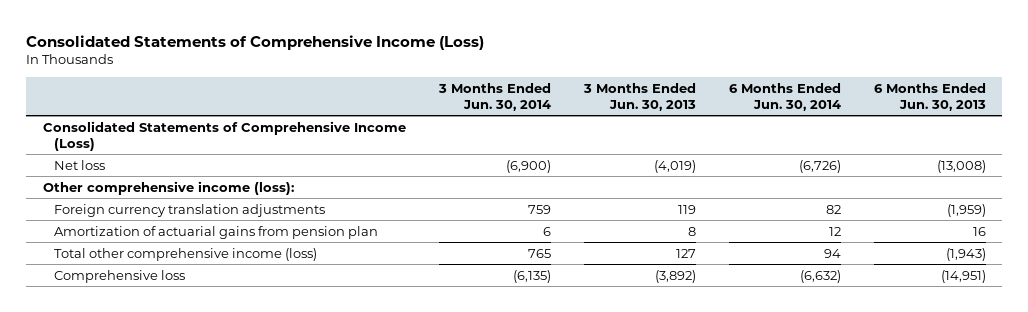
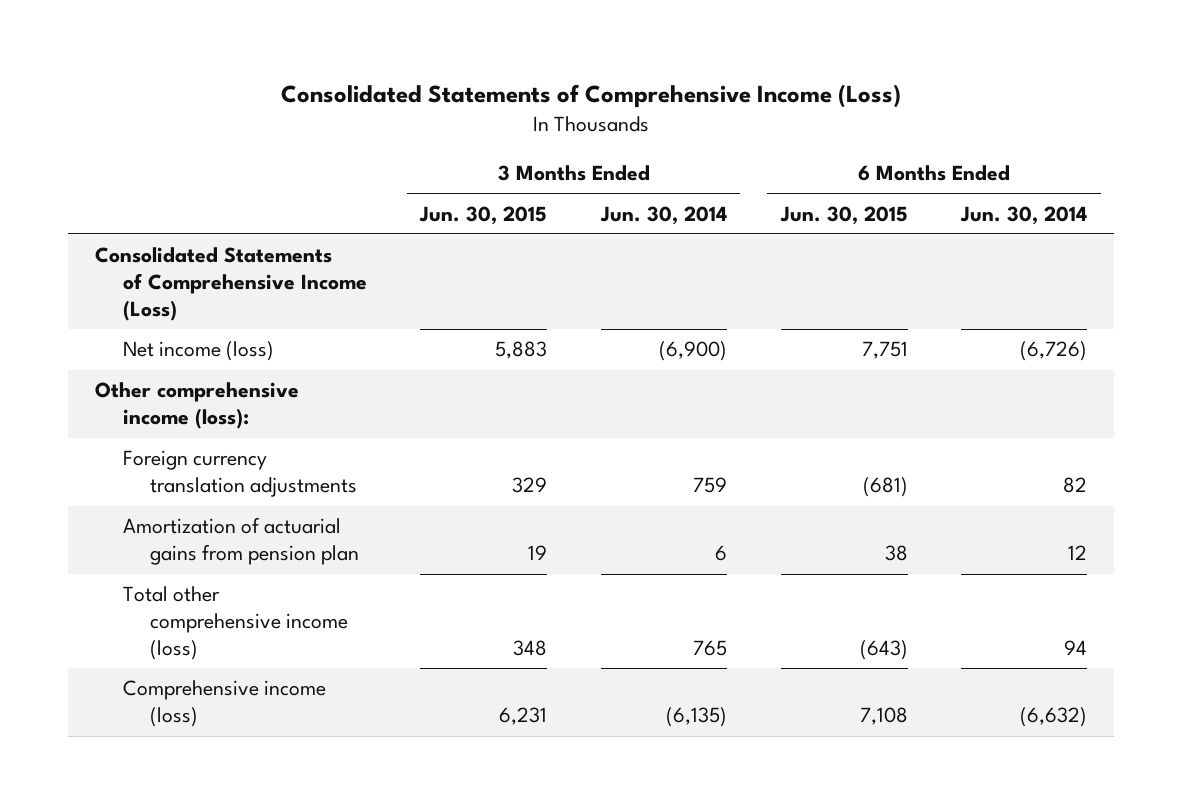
[582,82,696,111] 3 Months Ended Jun. 30, 2013 -> none
[873,82,986,111] 6 Months Ended Jun. 30, 2013 -> none
none -> [419,205,548,225] Jun. 30, 2015
none -> [779,205,908,225] Jun. 30, 2015
[54,159,106,170] Net loss -> [122,341,274,362] Net income (loss)
[54,269,186,283] Comprehensive loss -> [122,680,326,728] Comprehensive income (loss)

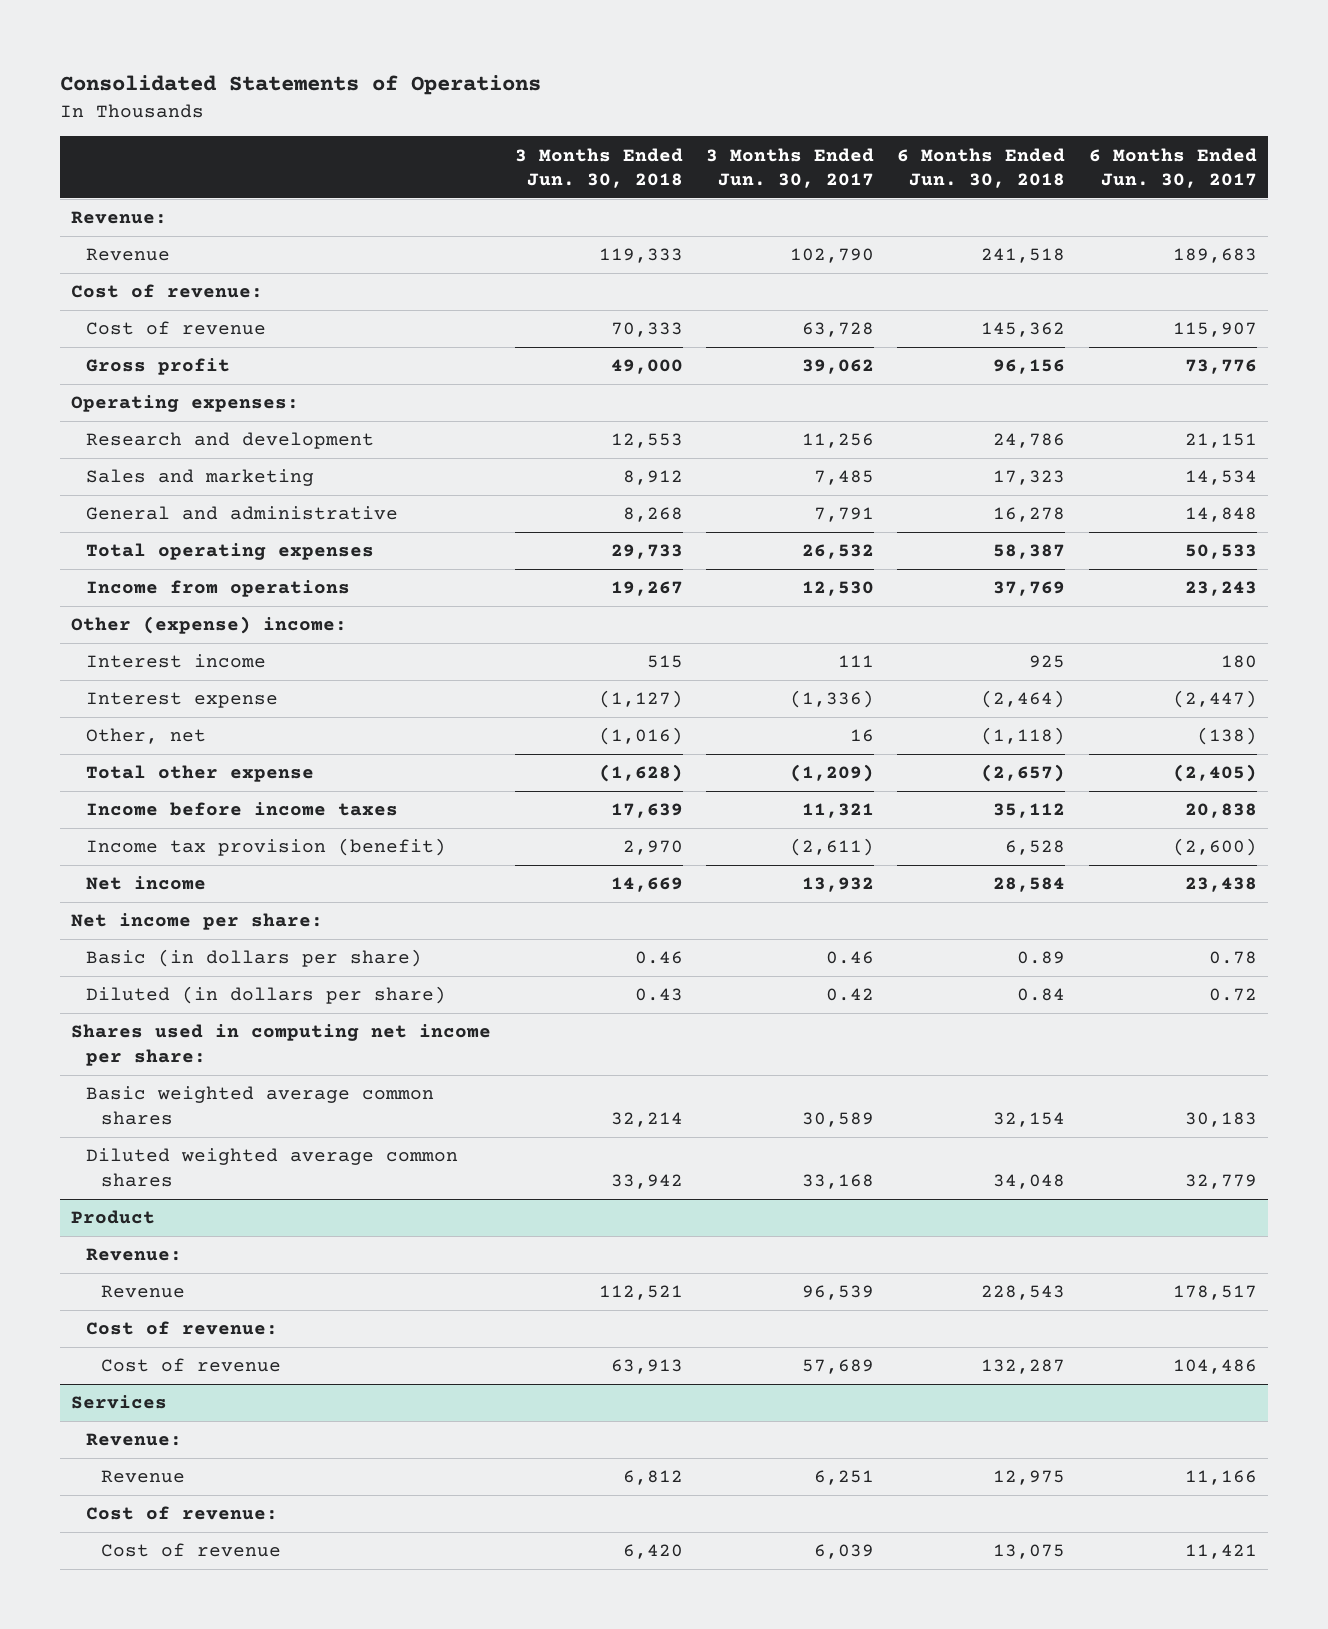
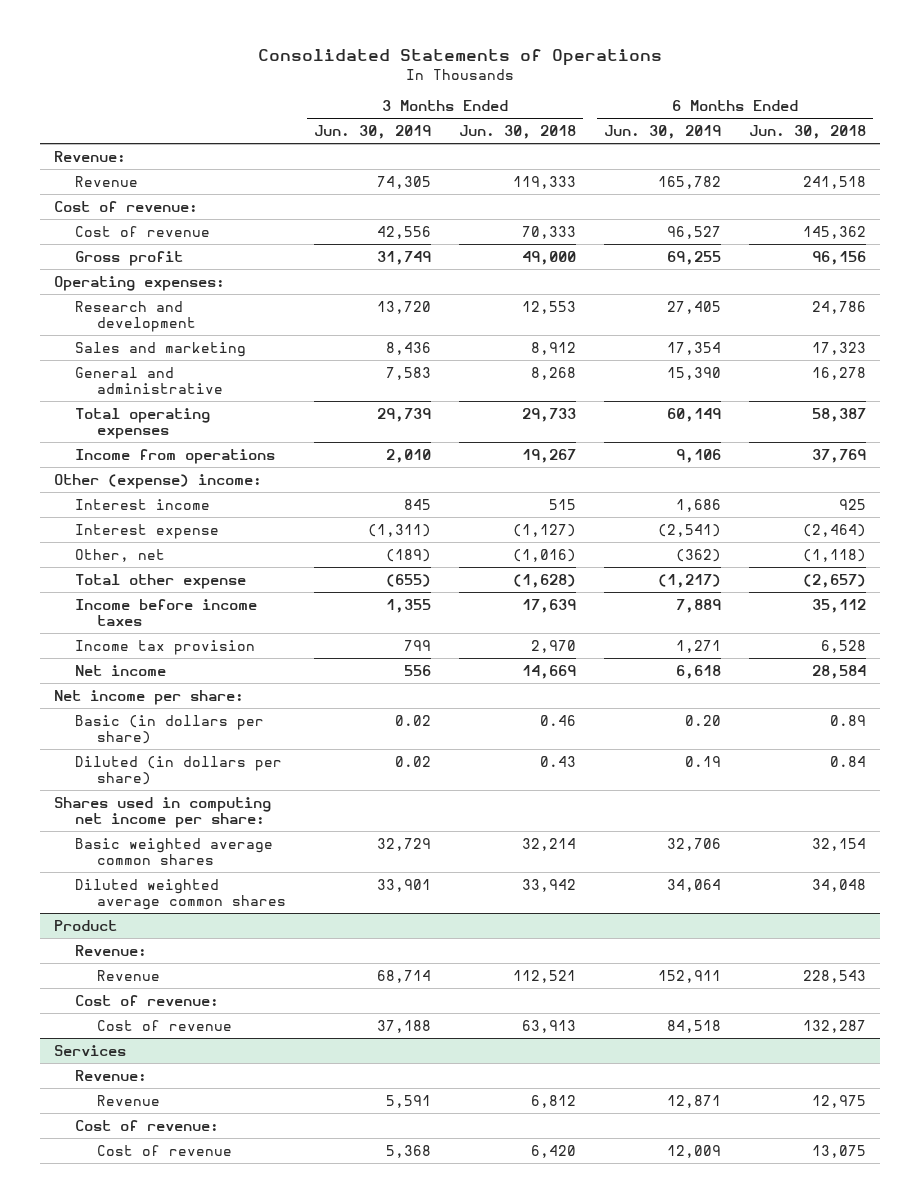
[706,147,875,188] 3 Months Ended Jun. 30, 2017 -> none
[1088,147,1257,188] 6 Months Ended Jun. 30, 2017 -> none
none -> [313,125,431,140] Jun. 30, 2019
none -> [604,125,722,140] Jun. 30, 2019
[86,838,447,857] Income tax provision (benefit) -> [75,639,256,655] Income tax provision

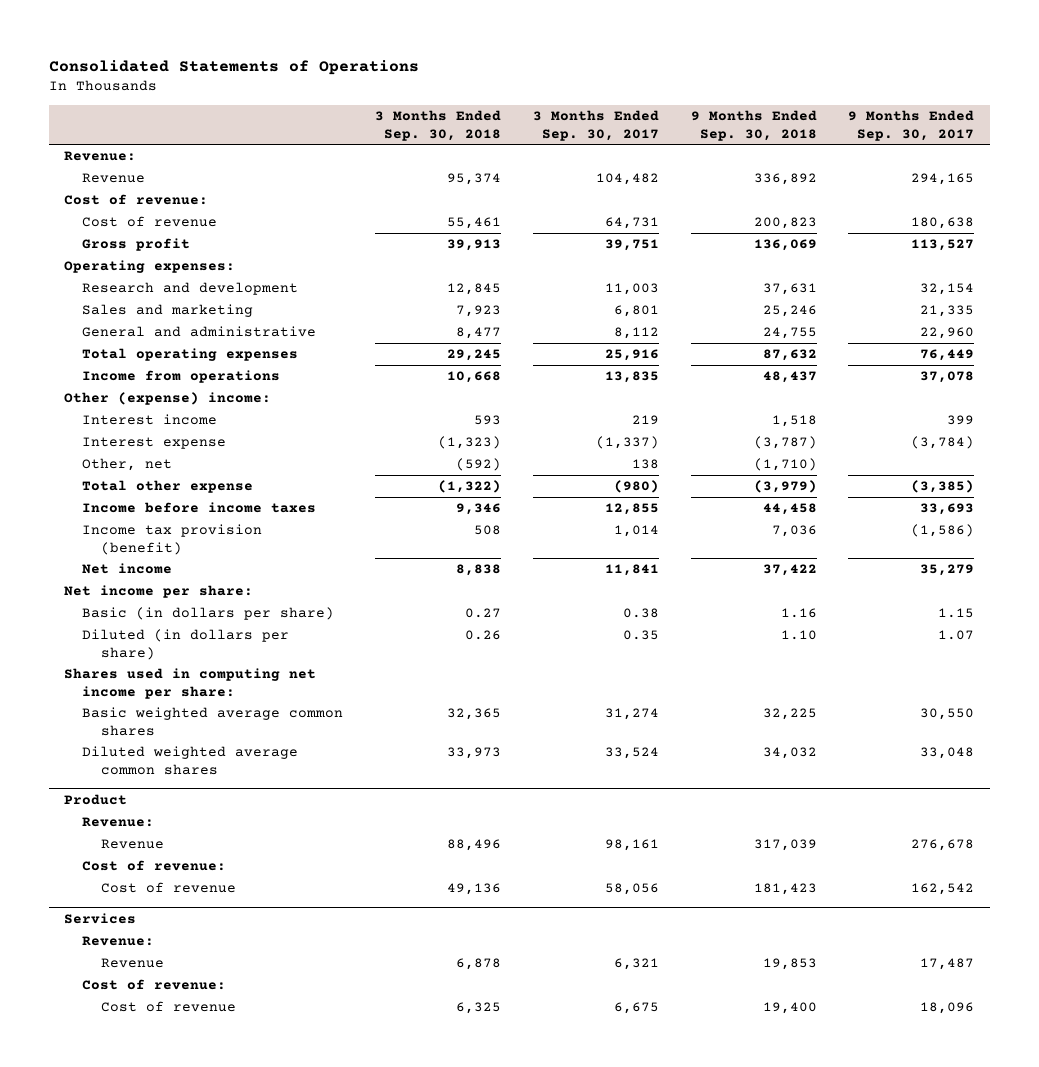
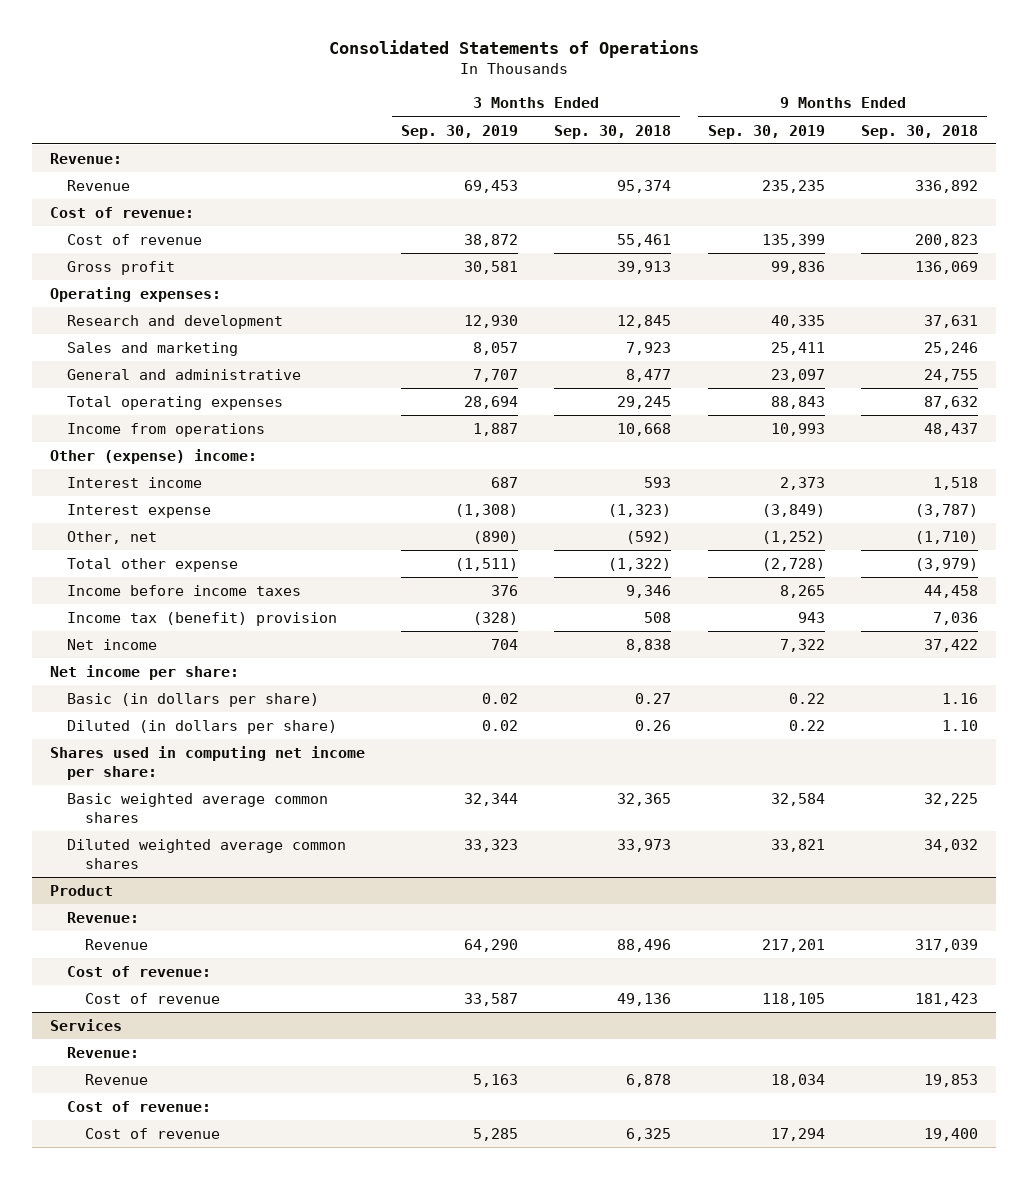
[532,110,659,141] 3 Months Ended Sep. 30, 2017 -> none
[848,110,975,141] 9 Months Ended Sep. 30, 2017 -> none
none -> [400,124,518,139] Sep. 30, 2019
none -> [707,124,825,139] Sep. 30, 2019
[82,524,263,555] Income tax provision (benefit) -> [67,612,338,627] Income tax (benefit) provision

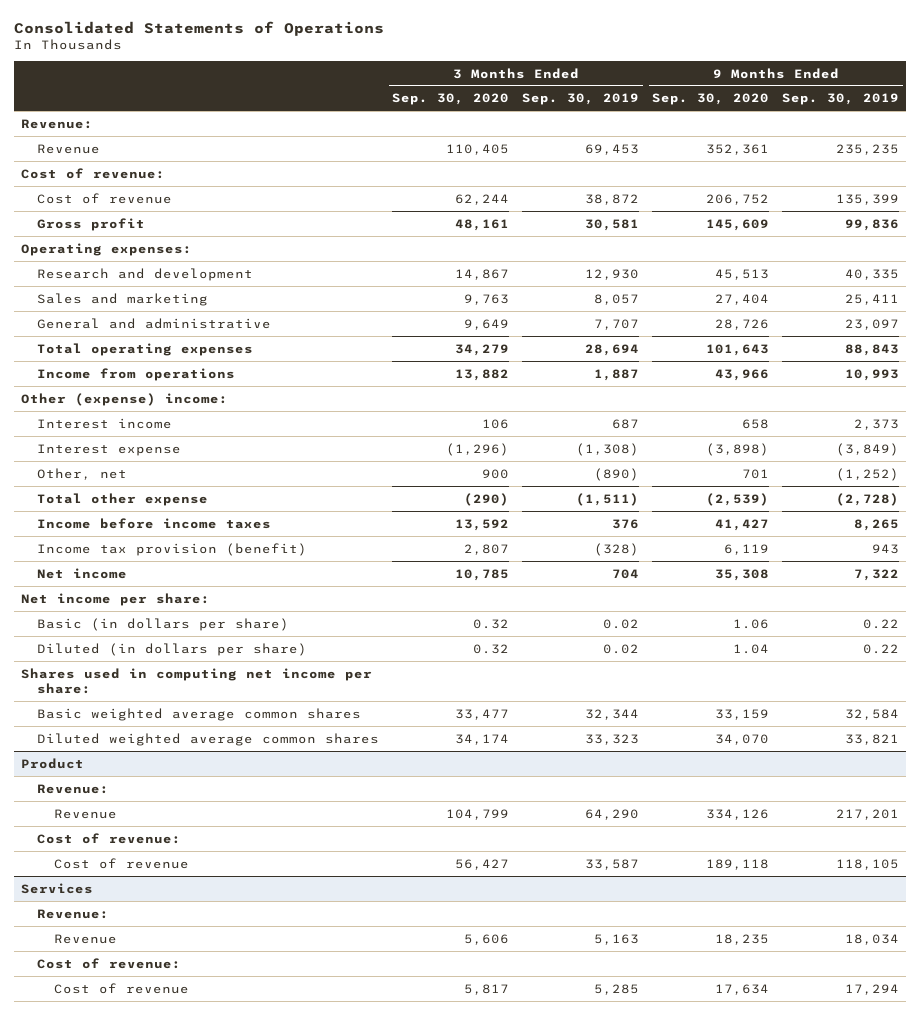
[554,124,672,139] Sep. 30, 2018 -> none
[860,124,978,139] Sep. 30, 2018 -> none
none -> [392,93,510,106] Sep. 30, 2020
none -> [652,93,770,106] Sep. 30, 2020
[67,612,338,627] Income tax (benefit) provision -> [37,542,308,556] Income tax provision (benefit)

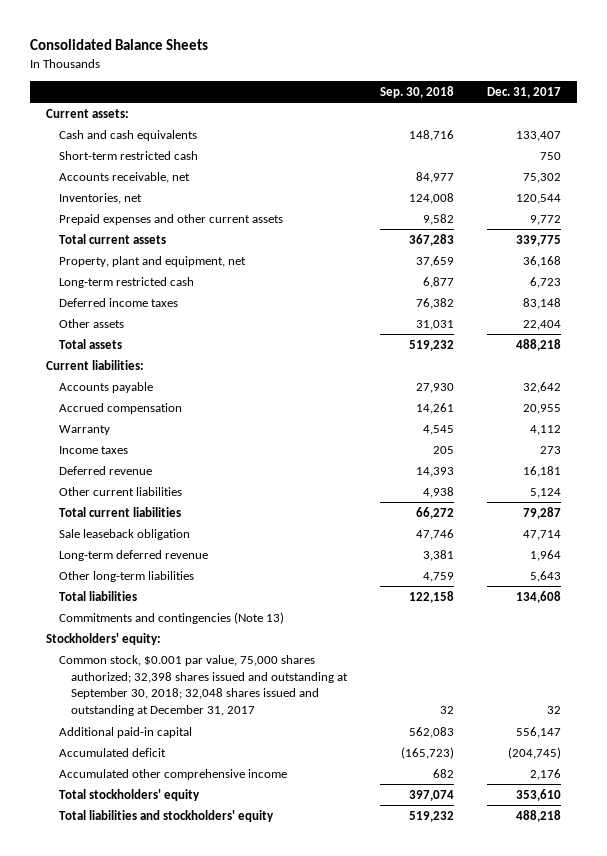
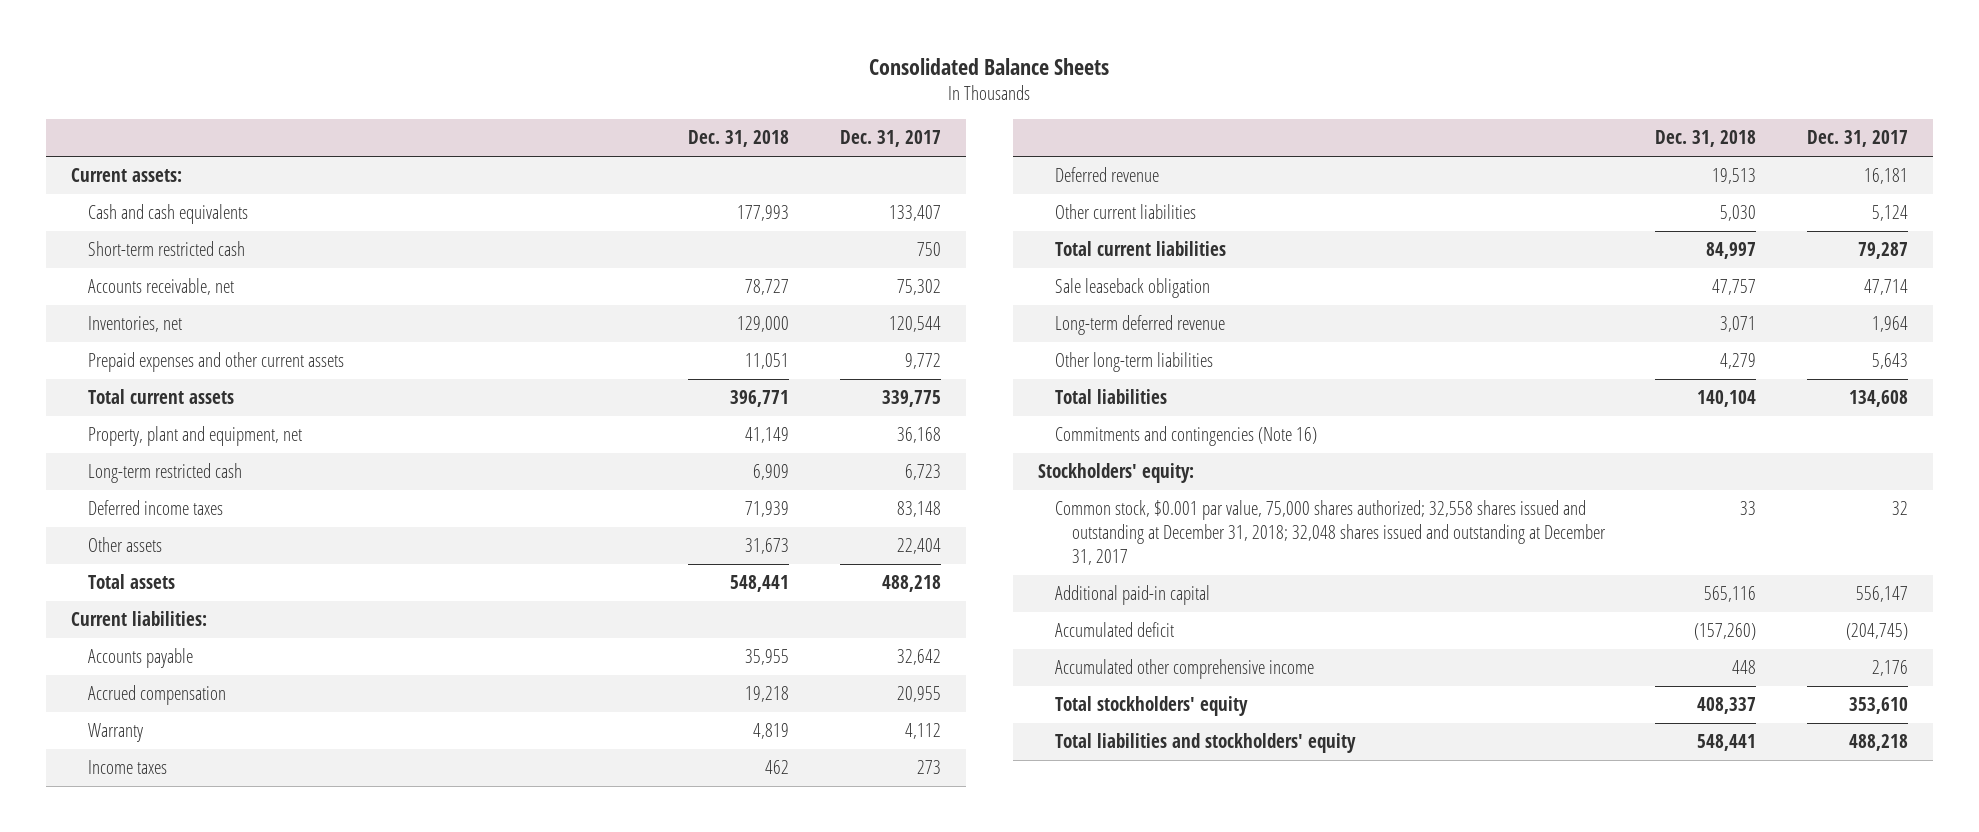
[379,85,454,98] Sep. 30, 2018 -> none
none -> [688,129,790,147] Dec. 31, 2018
[58,611,284,624] Commitments and contingencies (Note 13) -> [1054,426,1317,447] Commitments and contingencies (Note 16)
[58,654,349,717] Common stock, $0.001 par value, 75,000 shares authorized; 32,398 shares issued and outstanding at September 30, 2018; 32,048 shares issued and outstanding at December 31, 2017 -> [1054,500,1606,565] Common stock, $0.001 par value, 75,000 shares authorized; 32,558 shares issued and outstanding at December 31, 2018; 32,048 shares issued and outstanding at December 31, 2017

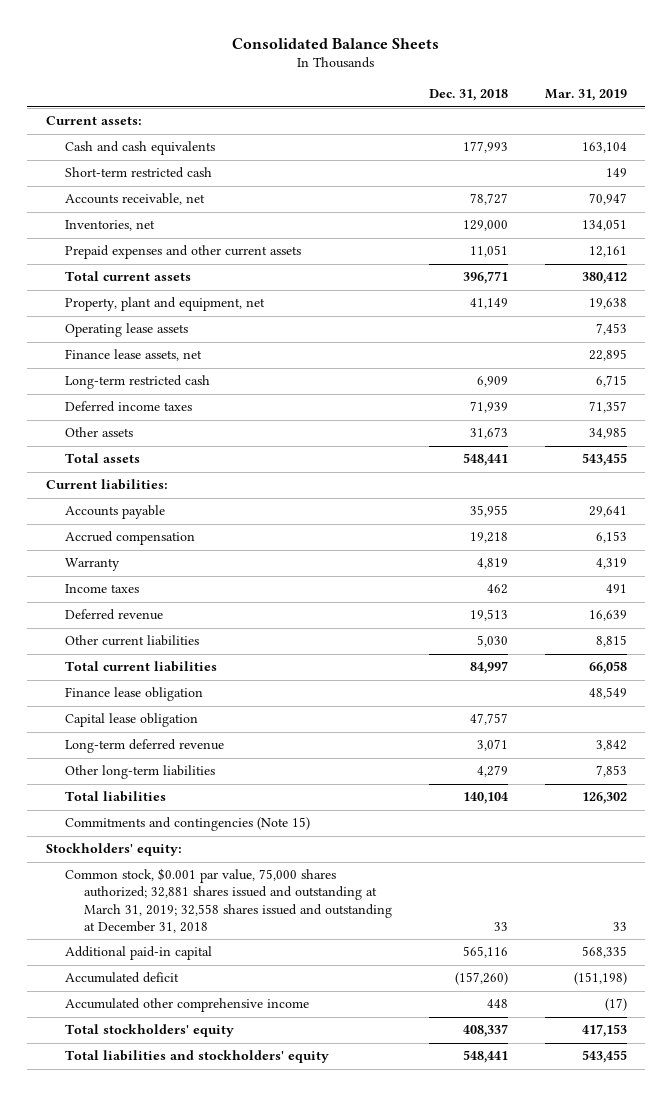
[839,129,941,147] Dec. 31, 2017 -> none
none -> [544,89,627,102] Mar. 31, 2019
none -> [64,323,188,338] Operating lease assets
none -> [64,349,202,362] Finance lease assets, net
none -> [64,687,203,702] Finance lease obligation
[1054,278,1210,299] Sale leaseback obligation -> [64,713,198,728] Capital lease obligation
[1054,426,1317,447] Commitments and contingencies (Note 16) -> [64,817,310,832] Commitments and contingencies (Note 15)
[1054,500,1606,565] Common stock, $0.001 par value, 75,000 shares authorized; 32,558 shares issued and outstanding at December 31, 2018; 32,048 shares issued and outstanding at December 31, 2017 -> [64,868,392,933] Common stock, $0.001 par value, 75,000 shares authorized; 32,881 shares issued and outstanding at March 31, 2019; 32,558 shares issued and outstanding at December 31, 2018

